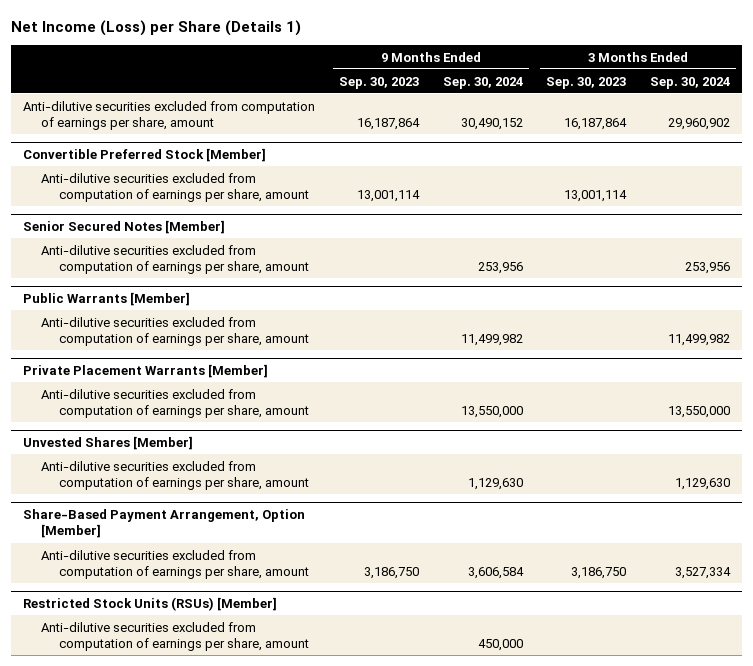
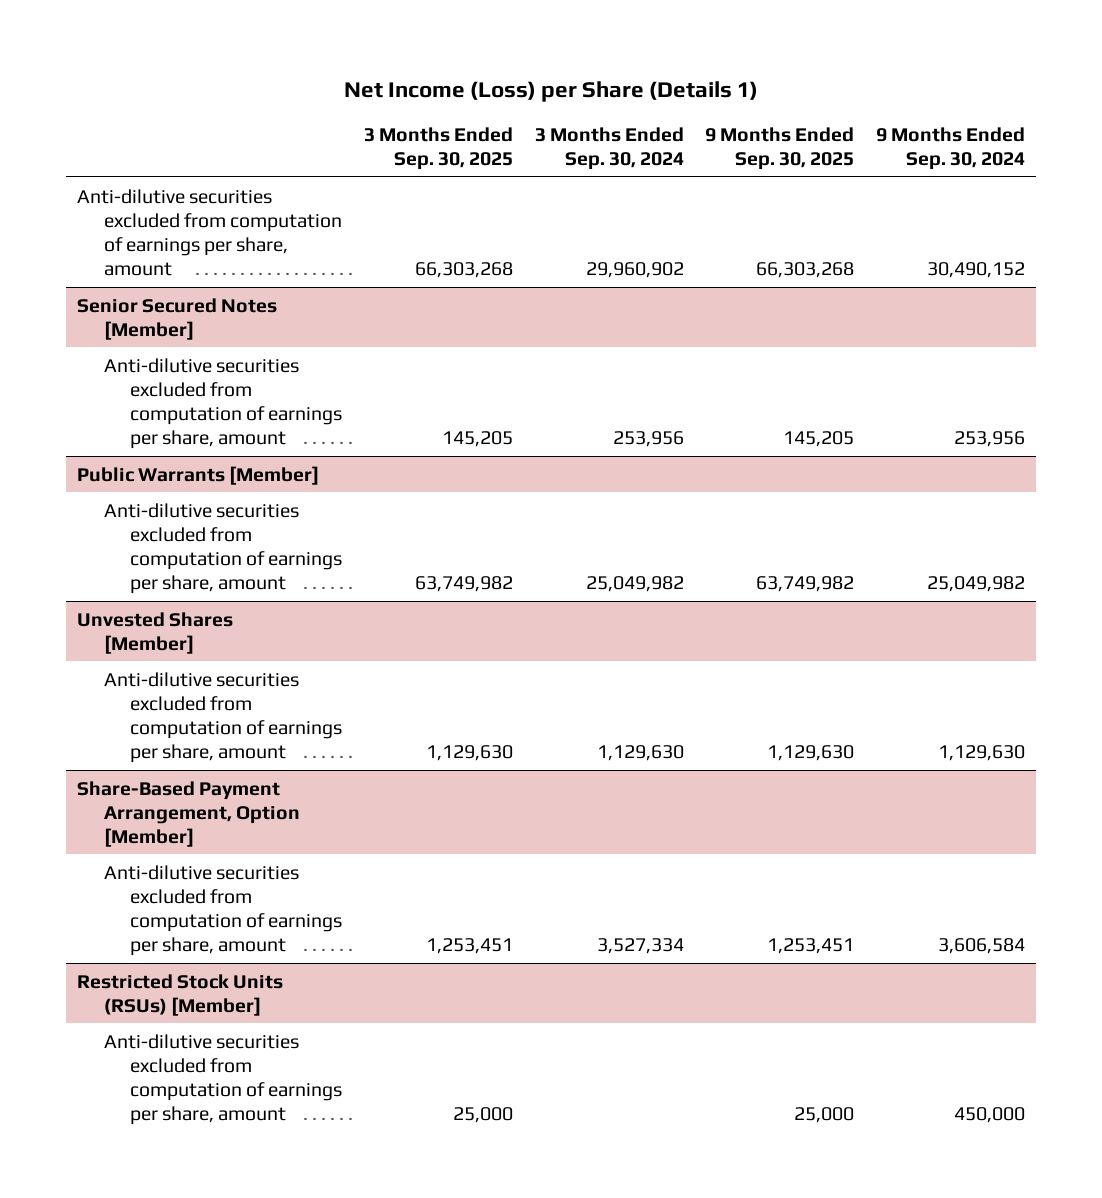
[339,76,420,89] Sep. 30, 2023 -> none
[546,76,627,89] Sep. 30, 2023 -> none
none -> [364,127,514,171] 3 Months Ended Sep. 30, 2025
none -> [705,127,855,171] 9 Months Ended Sep. 30, 2025
[23,147,267,162] Convertible Preferred Stock [Member] -> none
[41,172,310,203] Anti-dilutive securities excluded from computation of earnings per share, amount -> none
[23,363,269,378] Private Placement Warrants [Member] -> none
[41,388,310,419] Anti-dilutive securities excluded from computation of earnings per share, amount -> none
[460,334,523,347] 11,499,982 -> [926,575,1025,592] 25,049,982
[668,334,731,347] 11,499,982 -> [585,575,684,592] 25,049,982

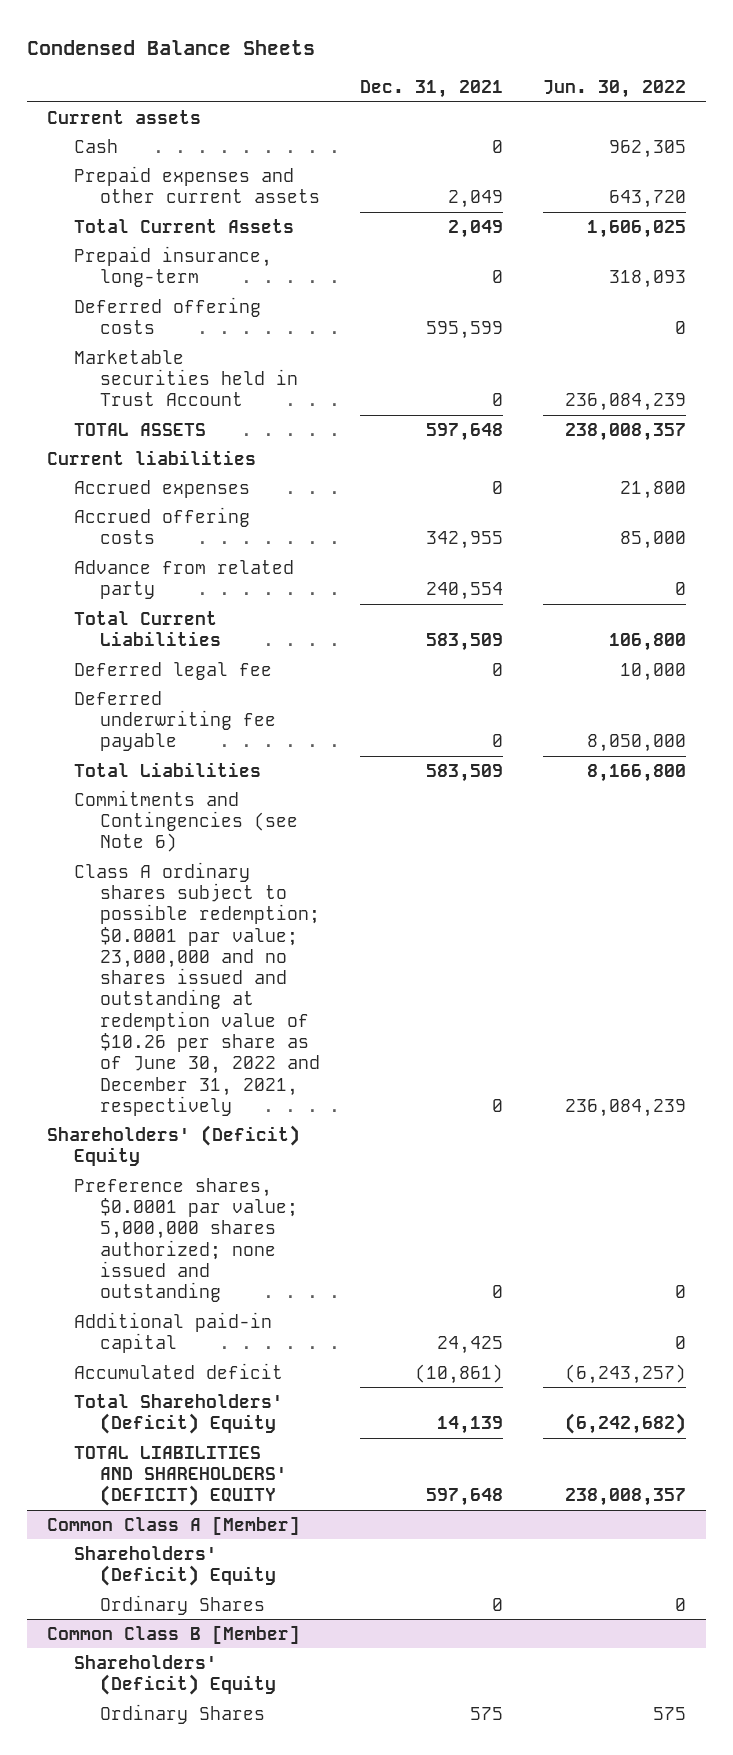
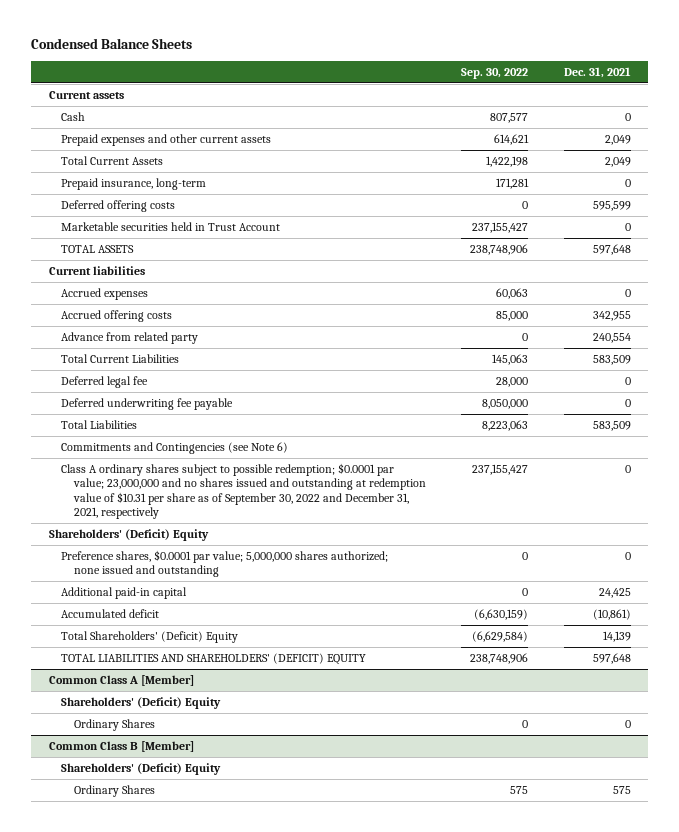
[542,80,686,99] Jun. 30, 2022 -> none
none -> [461,68,529,80] Sep. 30, 2022
[73,861,321,1116] Class A ordinary shares subject to possible redemption; $0.0001 par value; 23,000,000 and no shares issued and outstanding at redemption value of $10.26 per share as of June 30, 2022 and December 31, 2021, respectively -> [61,462,427,520] Class A ordinary shares subject to possible redemption; $0.0001 par value; 23,000,000 and no shares issued and outstanding at redemption value of $10.31 per share as of September 30, 2022 and December 31, 2021, respectively

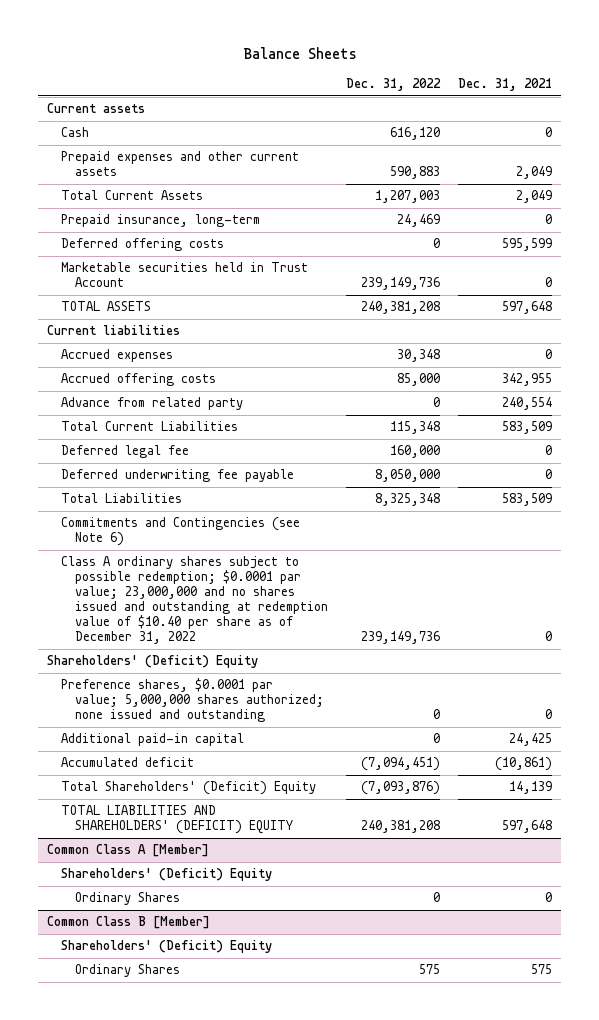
[30,38,192,50] Condensed Balance Sheets -> [242,46,357,59] Balance Sheets
[461,68,529,80] Sep. 30, 2022 -> none
none -> [345,78,441,92] Dec. 31, 2022
[61,462,427,520] Class A ordinary shares subject to possible redemption; $0.0001 par value; 23,000,000 and no shares issued and outstanding at redemption value of $10.31 per share as of September 30, 2022 and December 31, 2021, respectively -> [61,556,328,645] Class A ordinary shares subject to possible redemption; $0.0001 par value; 23,000,000 and no shares issued and outstanding at redemption value of $10.40 per share as of December 31, 2022

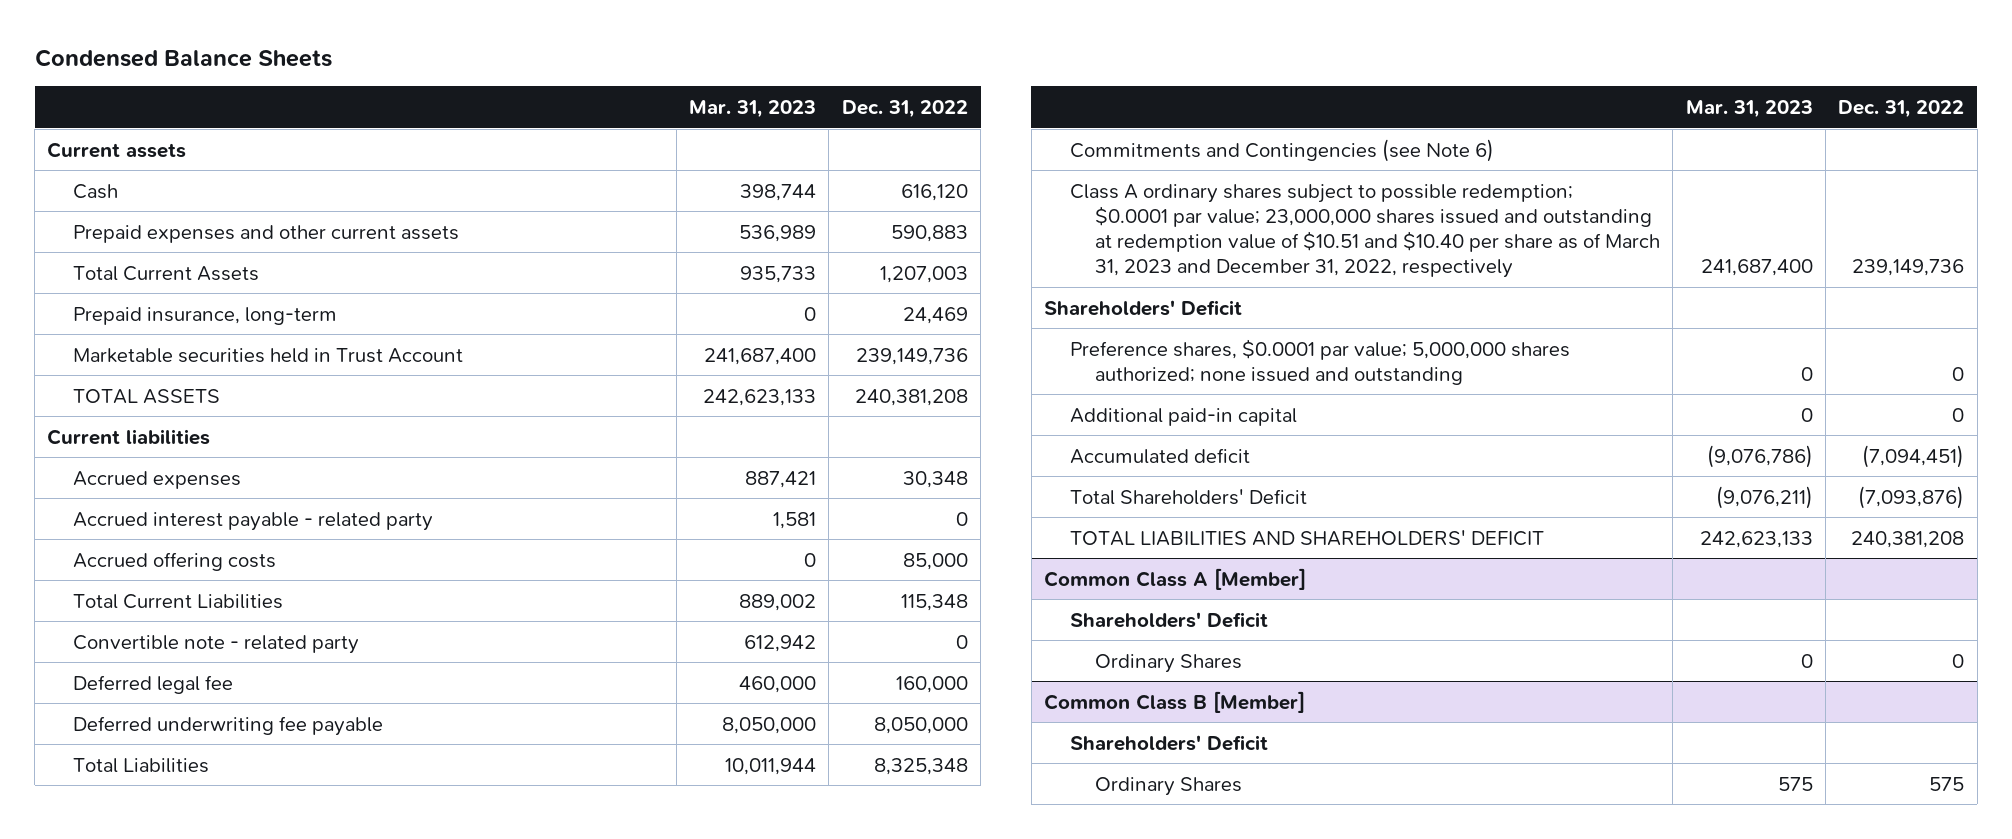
[242,46,357,59] Balance Sheets -> [34,49,332,68] Condensed Balance Sheets
[457,78,552,92] Dec. 31, 2021 -> none
none -> [689,100,817,119] Mar. 31, 2023
[61,238,225,252] Deferred offering costs -> none
none -> [72,511,433,531] Accrued interest payable - related party
[61,397,244,411] Advance from related party -> none
none -> [72,634,359,654] Convertible note - related party
[61,556,328,645] Class A ordinary shares subject to possible redemption; $0.0001 par value; 23,000,000 and no shares issued and outstanding at redemption value of $10.40 per share as of December 31, 2022 -> [1069,183,1661,278] Class A ordinary shares subject to possible redemption; $0.0001 par value; 23,000,000 shares issued and outstanding at redemption value of $10.51 and $10.40 per share as of March 31, 2023 and December 31, 2022, respectively
[47,655,259,669] Shareholders' (Deficit) Equity -> [1044,299,1243,316] Shareholders' Deficit
[61,781,317,796] Total Shareholders' (Deficit) Equity -> [1069,488,1307,505] Total Shareholders' Deficit
[61,805,293,835] TOTAL LIABILITIES AND SHAREHOLDERS' (DEFICIT) EQUITY -> [1069,529,1544,546] TOTAL LIABILITIES AND SHAREHOLDERS' DEFICIT
[61,868,273,882] Shareholders' (Deficit) Equity -> [1069,611,1268,628] Shareholders' Deficit
[61,940,273,954] Shareholders' (Deficit) Equity -> [1069,734,1268,751] Shareholders' Deficit

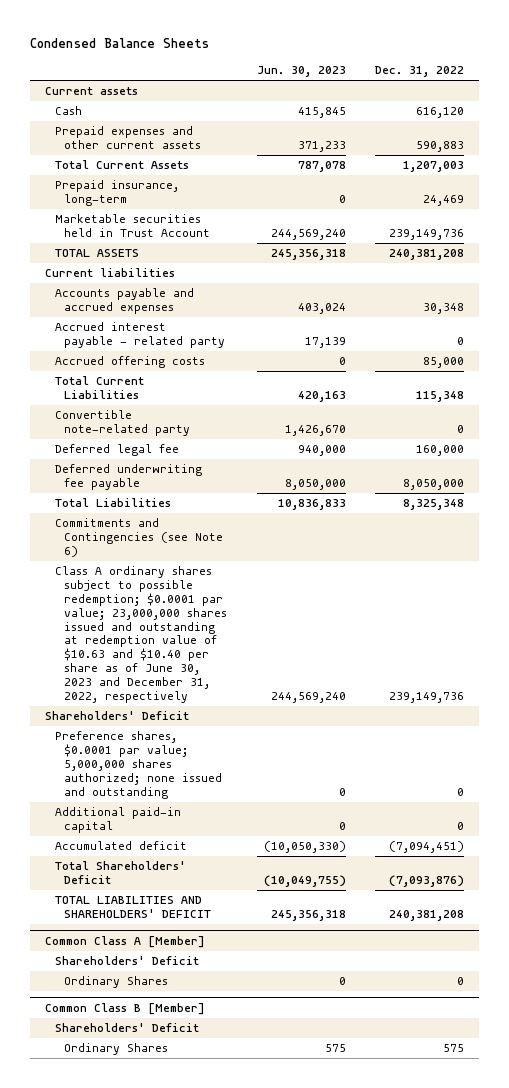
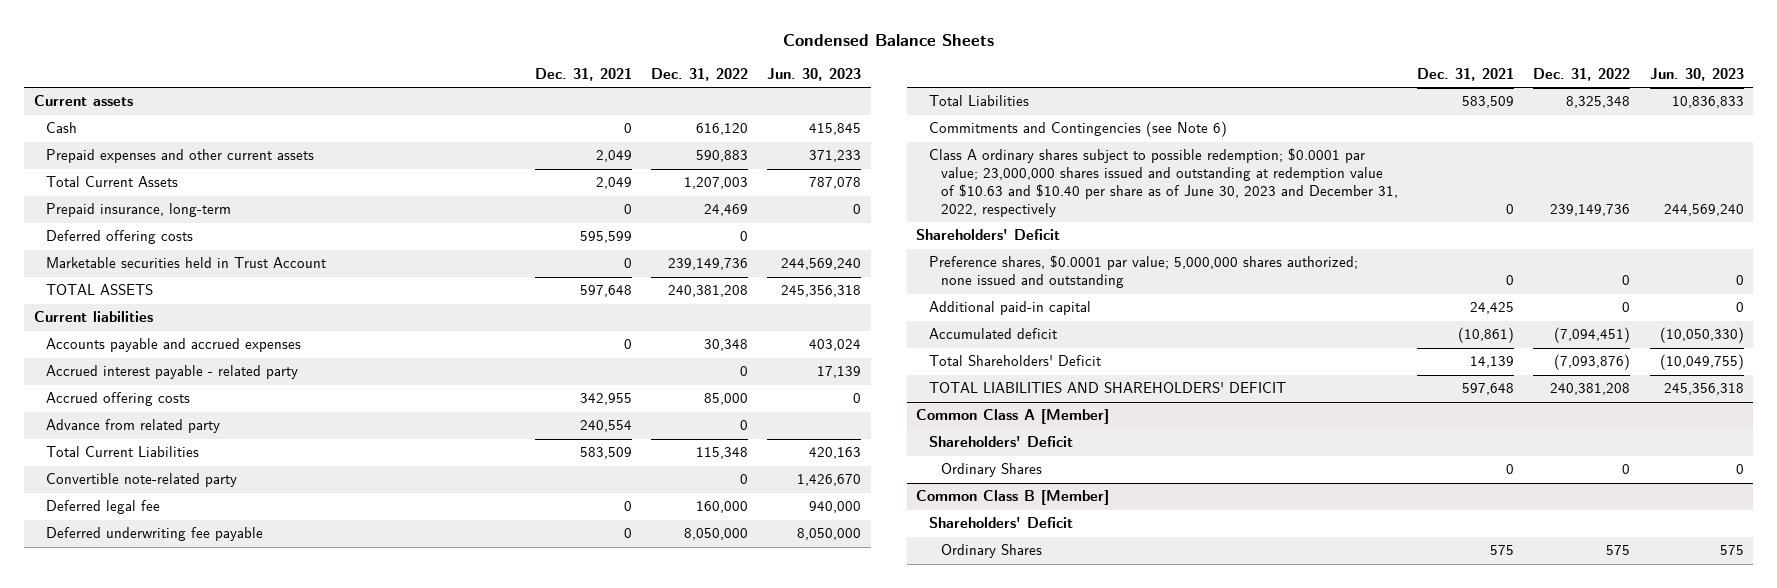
none -> [534,68,632,82] Dec. 31, 2021
none -> [45,230,193,245] Deferred offering costs
none -> [45,419,220,434] Advance from related party

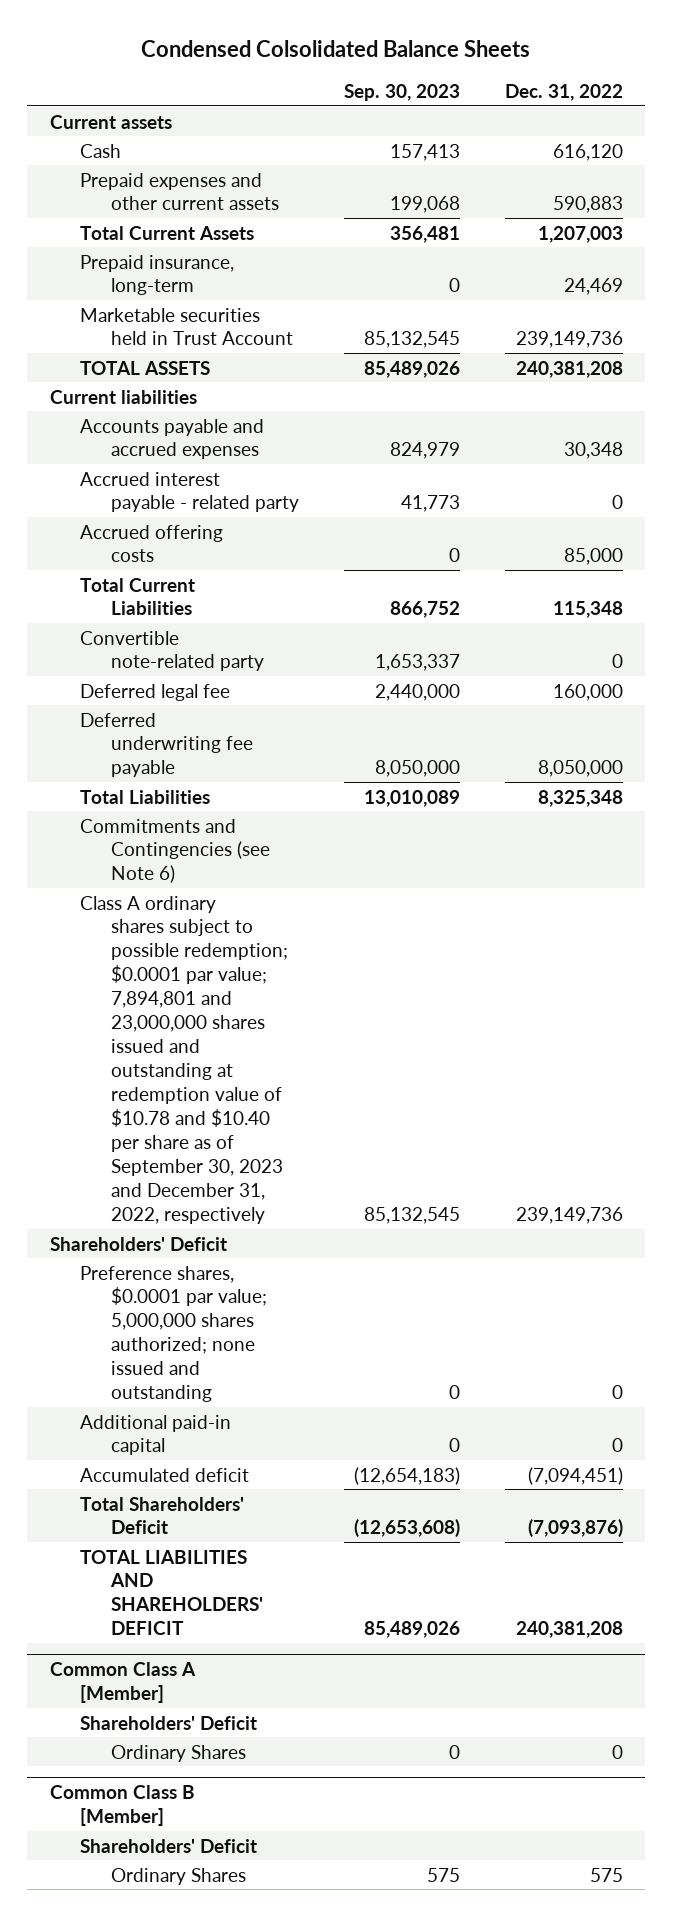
[782,34,994,47] Condensed Balance Sheets -> [141,40,531,58] Condensed Colsolidated Balance Sheets
[534,68,632,82] Dec. 31, 2021 -> none
[767,68,862,82] Jun. 30, 2023 -> none
none -> [343,83,460,101] Sep. 30, 2023
[45,230,193,245] Deferred offering costs -> none
[45,419,220,434] Advance from related party -> none
[928,148,1398,217] Class A ordinary shares subject to possible redemption; $0.0001 par value; 23,000,000 shares issued and outstanding at redemption value of $10.63 and $10.40 per share as of June 30, 2023 and December 31, 2022, respectively -> [80,895,289,1225] Class A ordinary shares subject to possible redemption; $0.0001 par value; 7,894,801 and 23,000,000 shares issued and outstanding at redemption value of $10.78 and $10.40 per share as of September 30, 2023 and December 31, 2022, respectively

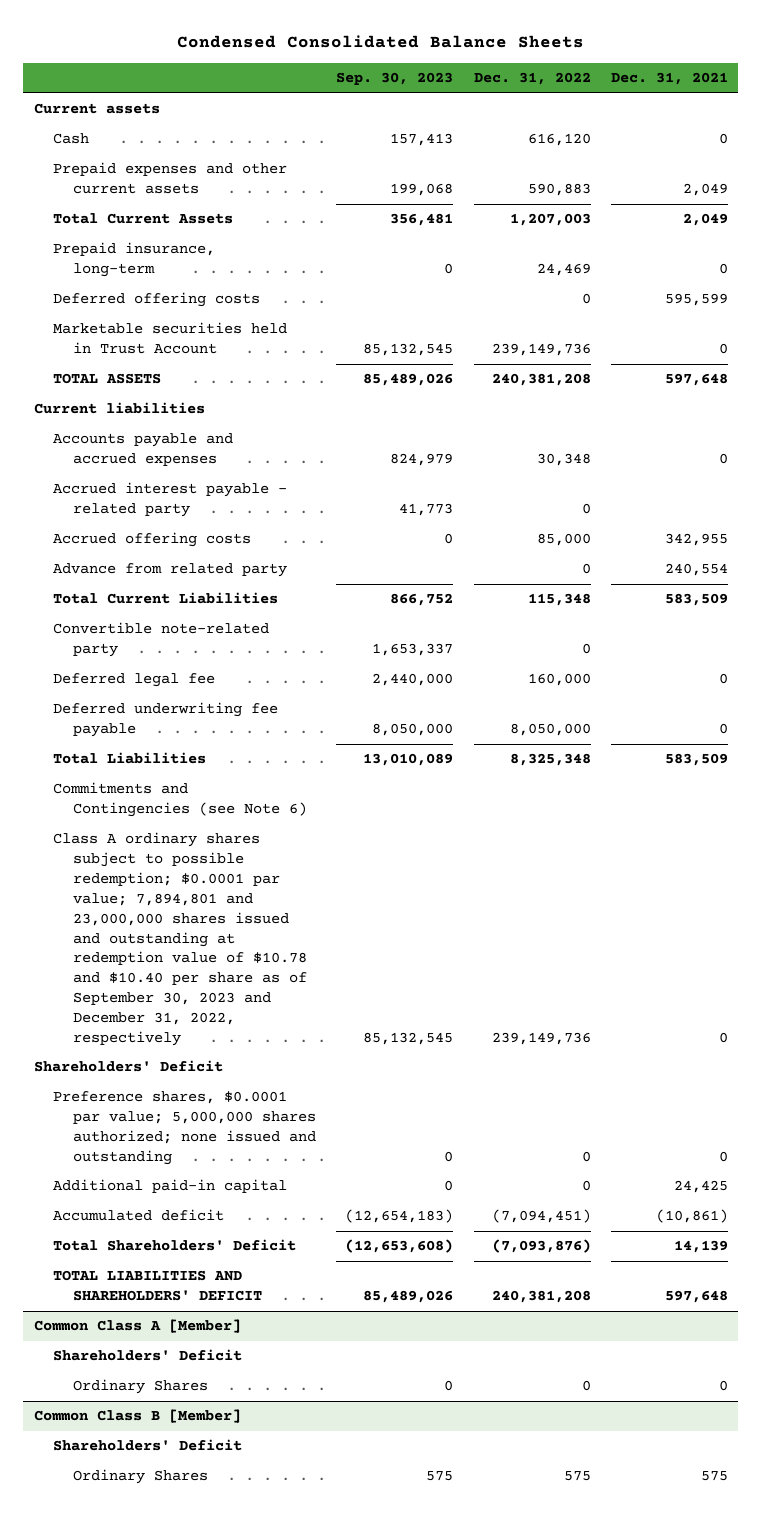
[141,40,531,58] Condensed Colsolidated Balance Sheets -> [176,35,584,49] Condensed Consolidated Balance Sheets
none -> [611,72,729,86] Dec. 31, 2021
none -> [53,292,261,308] Deferred offering costs
none -> [53,563,288,578] Advance from related party

